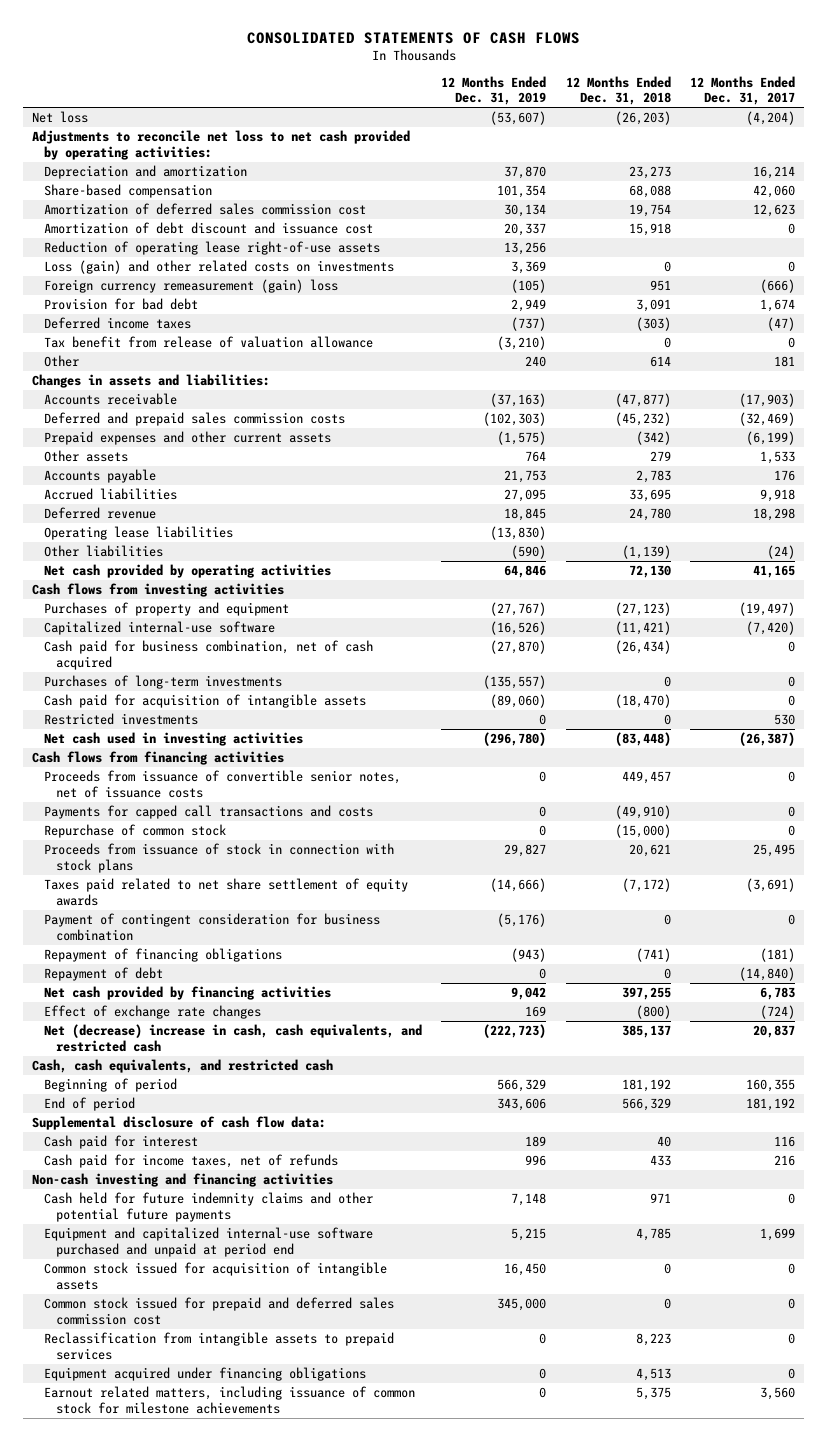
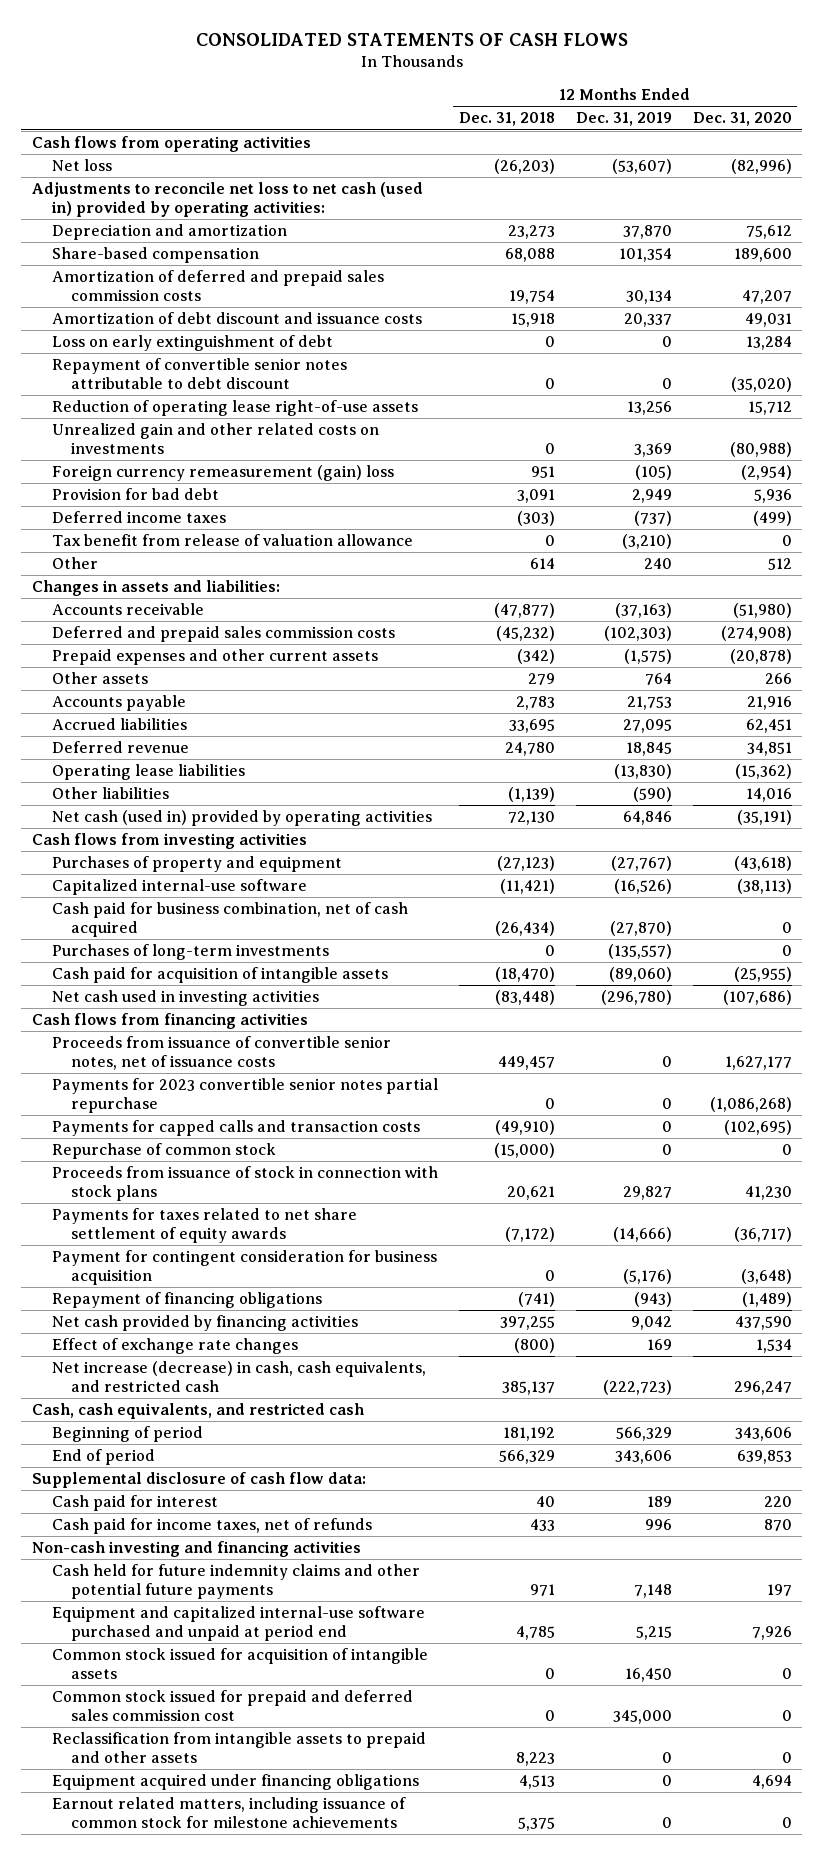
[689,75,795,106] 12 Months Ended Dec. 31, 2017 -> none
none -> [692,112,792,127] Dec. 31, 2020
none -> [32,136,312,153] Cash flows from operating activities
[32,130,411,160] Adjustments to reconcile net loss to net cash provided by operating activities: -> [32,182,424,217] Adjustments to reconcile net loss to net cash (used in) provided by operating activities:
[44,203,367,216] Amortization of deferred sales commission cost -> [51,270,384,301] Amortization of deferred and prepaid sales commission costs
[44,222,374,235] Amortization of debt discount and issuance cost -> [51,312,422,325] Amortization of debt discount and issuance costs
none -> [51,335,333,352] Loss on early extinguishment of debt
none -> [51,358,347,389] Repayment of convertible senior notes attributable to debt discount
[44,260,395,275] Loss (gain) and other related costs on investments -> [51,423,379,454] Unrealized gain and other related costs on investments
[44,564,332,579] Net cash provided by operating activities -> [51,810,432,827] Net cash (used in) provided by operating activities
[44,713,199,726] Restricted investments -> none
none -> [51,1078,438,1113] Payments for 2023 convertible senior notes partial repurchase
[44,805,374,820] Payments for capped call transactions and costs -> [51,1120,420,1137] Payments for capped calls and transaction costs
[44,878,409,906] Taxes paid related to net share settlement of equity awards -> [51,1208,357,1243] Payments for taxes related to net share settlement of equity awards
[44,913,381,941] Payment of contingent consideration for business combination -> [51,1250,437,1285] Payment for contingent consideration for business acquisition
[44,967,164,982] Repayment of debt -> none
[44,1024,423,1052] Net (decrease) increase in cash, cash equivalents, and restricted cash -> [51,1361,426,1392] Net increase (decrease) in cash, cash equivalents, and restricted cash
[44,1332,395,1360] Reclassification from intangible assets to prepaid services -> [51,1732,426,1763] Reclassification from intangible assets to prepaid and other assets

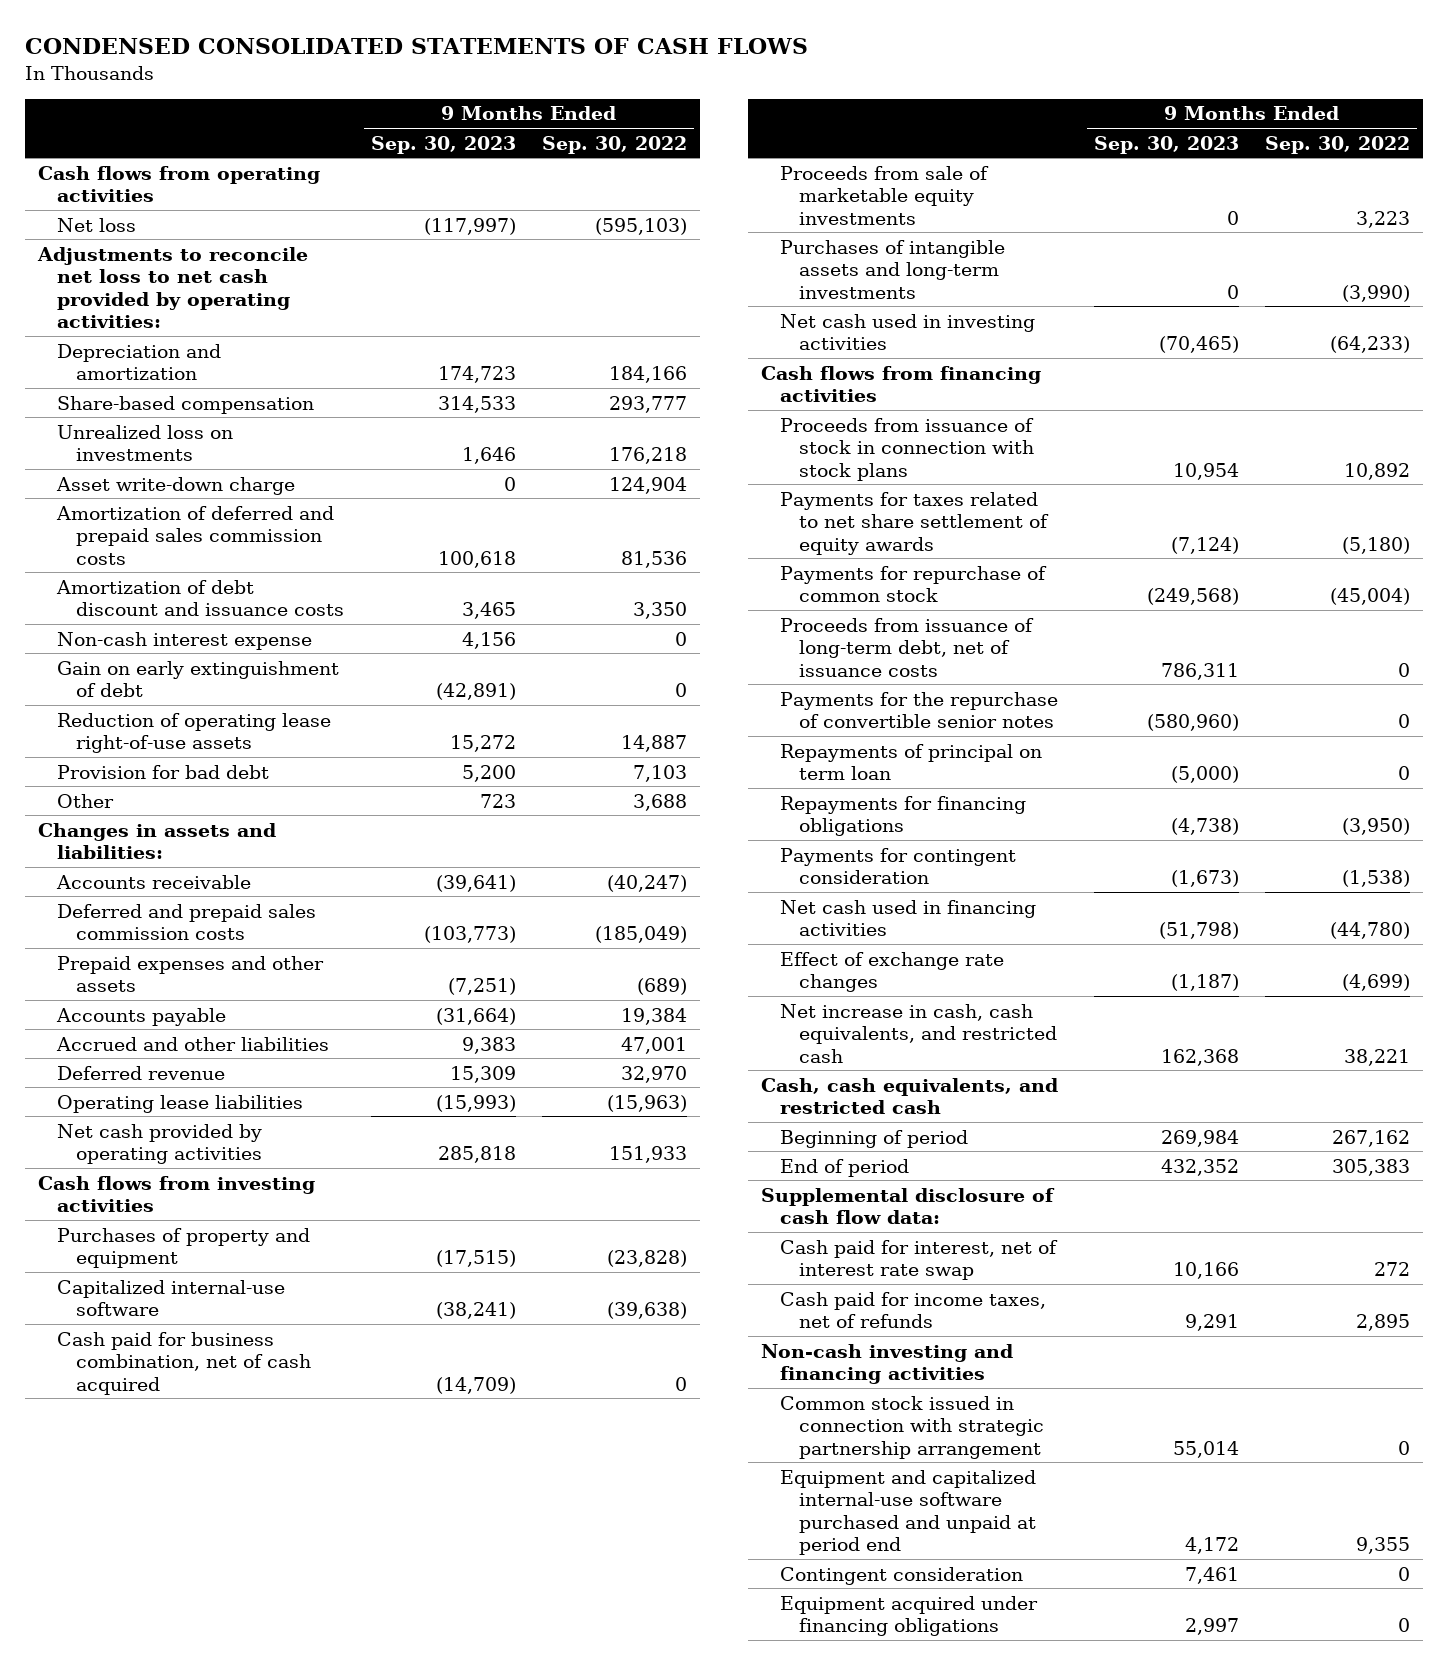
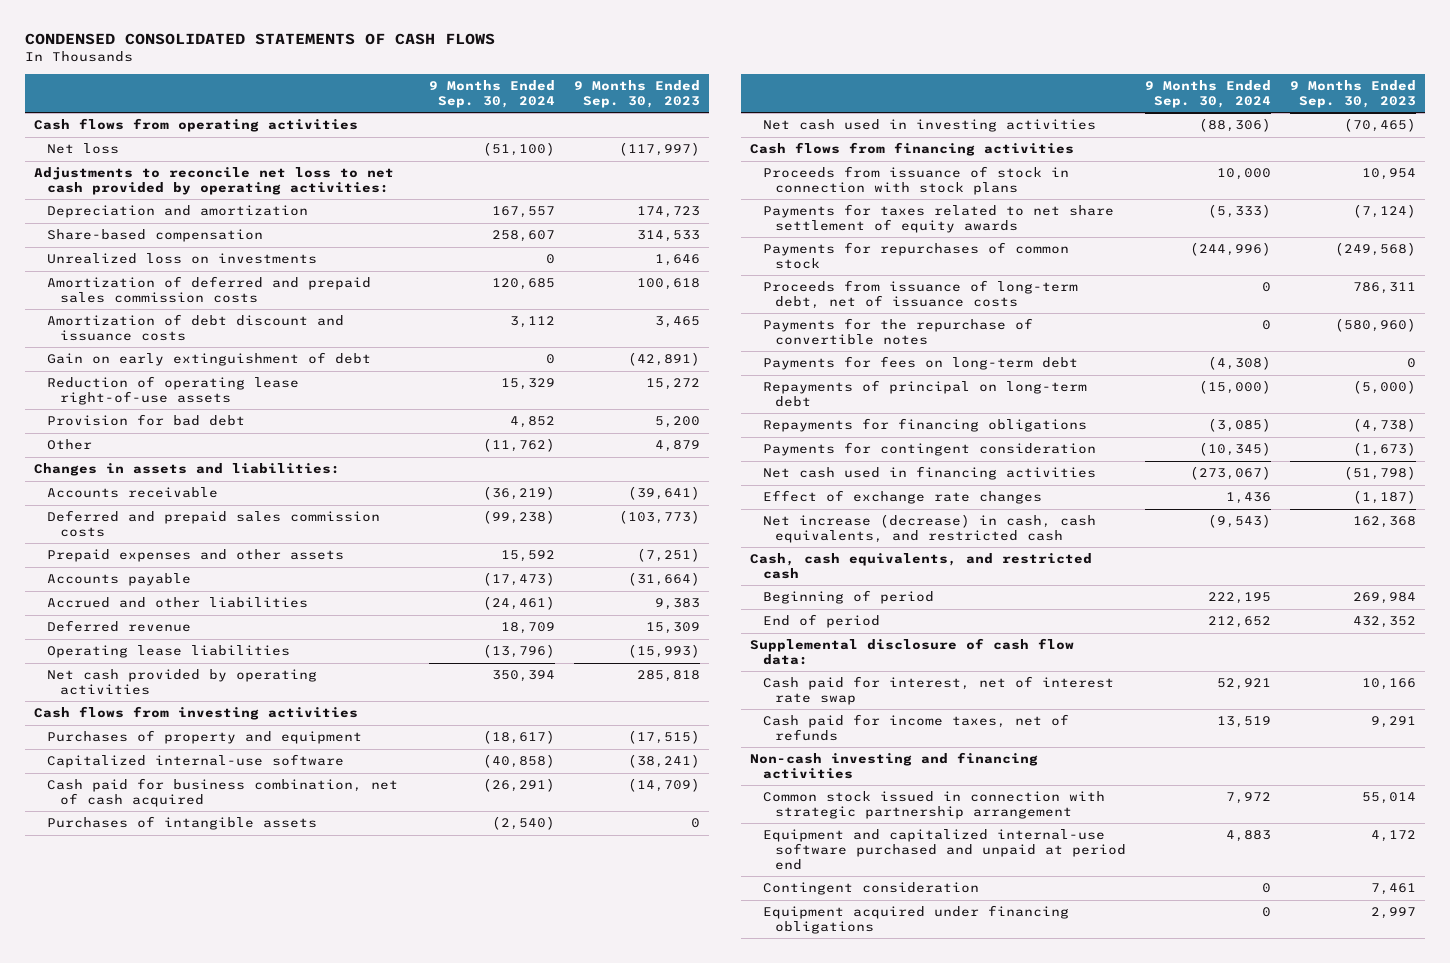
[542,135,688,154] Sep. 30, 2022 -> none
none -> [429,80,556,108] 9 Months Ended Sep. 30, 2024
[56,476,296,495] Asset write-down charge -> none
[57,631,313,650] Non-cash interest expense -> none
[479,793,516,808] 723 -> [654,440,700,453] 4,879
[780,165,990,225] Proceeds from sale of marketable equity investments -> none
[780,239,1006,299] Purchases of intangible assets and long-term investments -> [46,816,317,831] Purchases of intangible assets
[780,565,1048,603] Payments for repurchase of common stock -> [762,242,1069,269] Payments for repurchases of common stock
[780,691,1059,729] Payments for the repurchase of convertible senior notes -> [762,318,1033,345] Payments for the repurchase of convertible notes
none -> [762,356,1078,371] Payments for fees on long-term debt
[780,743,1043,781] Repayments of principal on term loan -> [762,380,1087,407] Repayments of principal on long-term debt
[780,1003,1058,1063] Net increase in cash, cash equivalents, and restricted cash -> [762,514,1096,543] Net increase (decrease) in cash, cash equivalents, and restricted cash

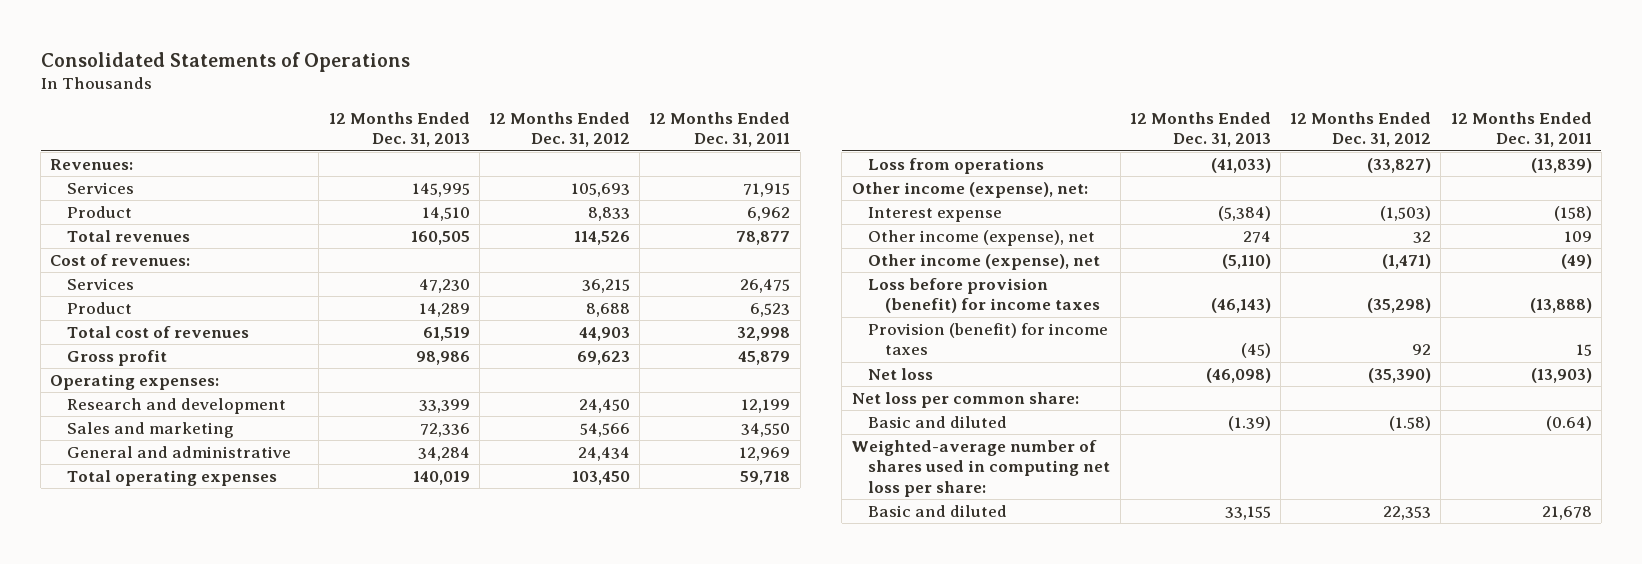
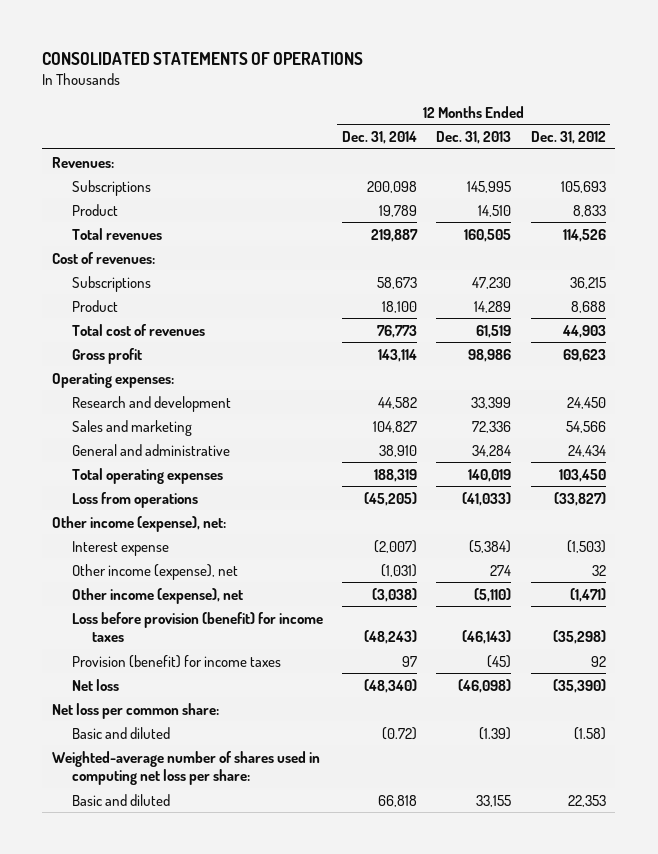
[40,51,410,72] Consolidated Statements of Operations -> [42,52,364,66] CONSOLIDATED STATEMENTS OF OPERATIONS
[649,112,791,148] 12 Months Ended Dec. 31, 2011 -> none
none -> [342,131,418,145] Dec. 31, 2014
[67,181,135,194] Services -> [71,179,151,196] Subscriptions
[67,277,135,290] Services -> [71,275,151,292] Subscriptions

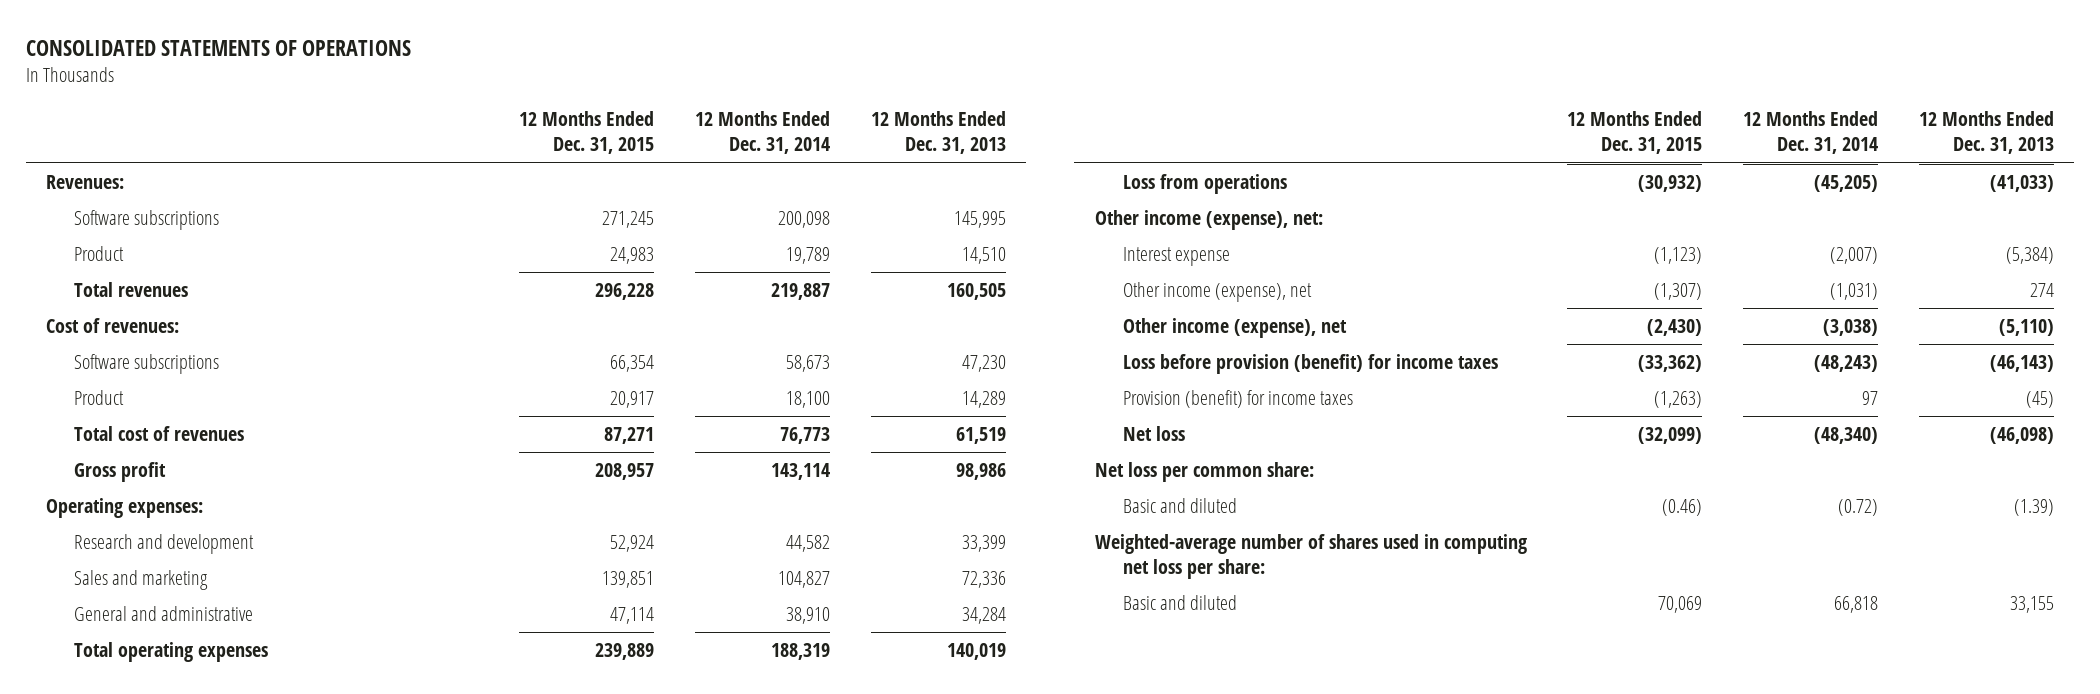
[530,131,606,145] Dec. 31, 2012 -> none
none -> [519,111,655,155] 12 Months Ended Dec. 31, 2015
[71,179,151,196] Subscriptions -> [74,210,220,231] Software subscriptions
[71,275,151,292] Subscriptions -> [74,354,220,375] Software subscriptions

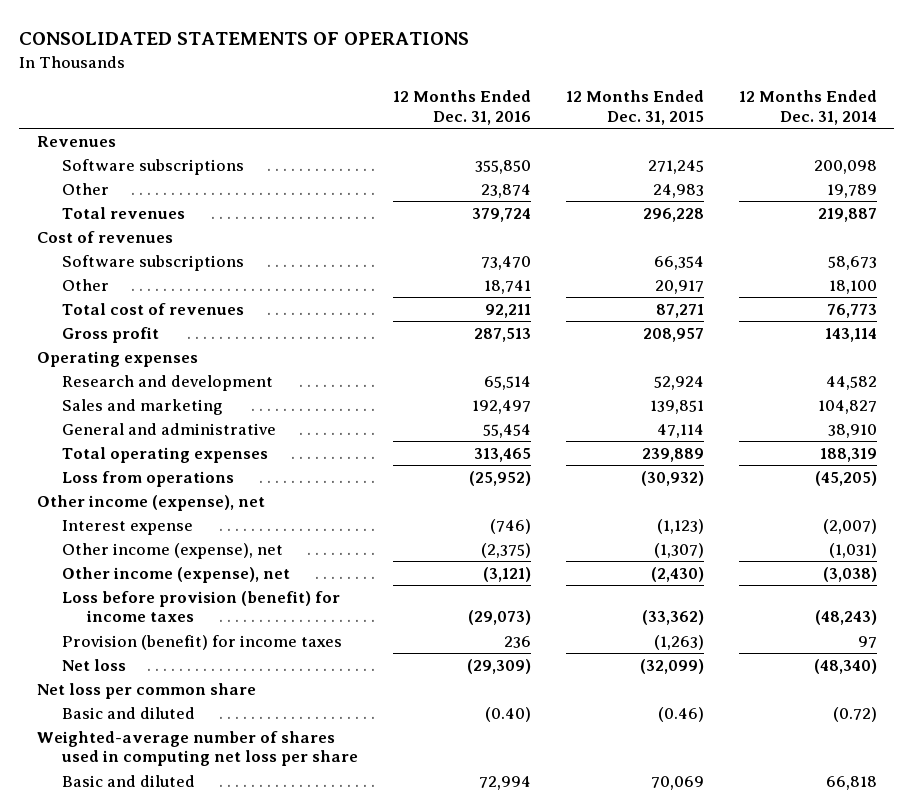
[870,111,1006,155] 12 Months Ended Dec. 31, 2013 -> none
none -> [392,90,531,125] 12 Months Ended Dec. 31, 2016
[46,175,125,190] Revenues: -> [36,135,116,147] Revenues
[74,246,125,262] Product -> [61,182,109,195] Other
[46,318,180,334] Cost of revenues: -> [36,230,173,243] Cost of revenues
[74,390,125,406] Product -> [61,278,109,291] Other
[46,498,204,519] Operating expenses: -> [36,350,198,367] Operating expenses
[1094,210,1323,231] Other income (expense), net: -> [36,494,265,511] Other income (expense), net
[1094,462,1314,483] Net loss per common share: -> [36,682,256,699] Net loss per common share
[1094,534,1527,579] Weighted-average number of shares used in computing net loss per share: -> [36,730,358,767] Weighted-average number of shares used in computing net loss per share

